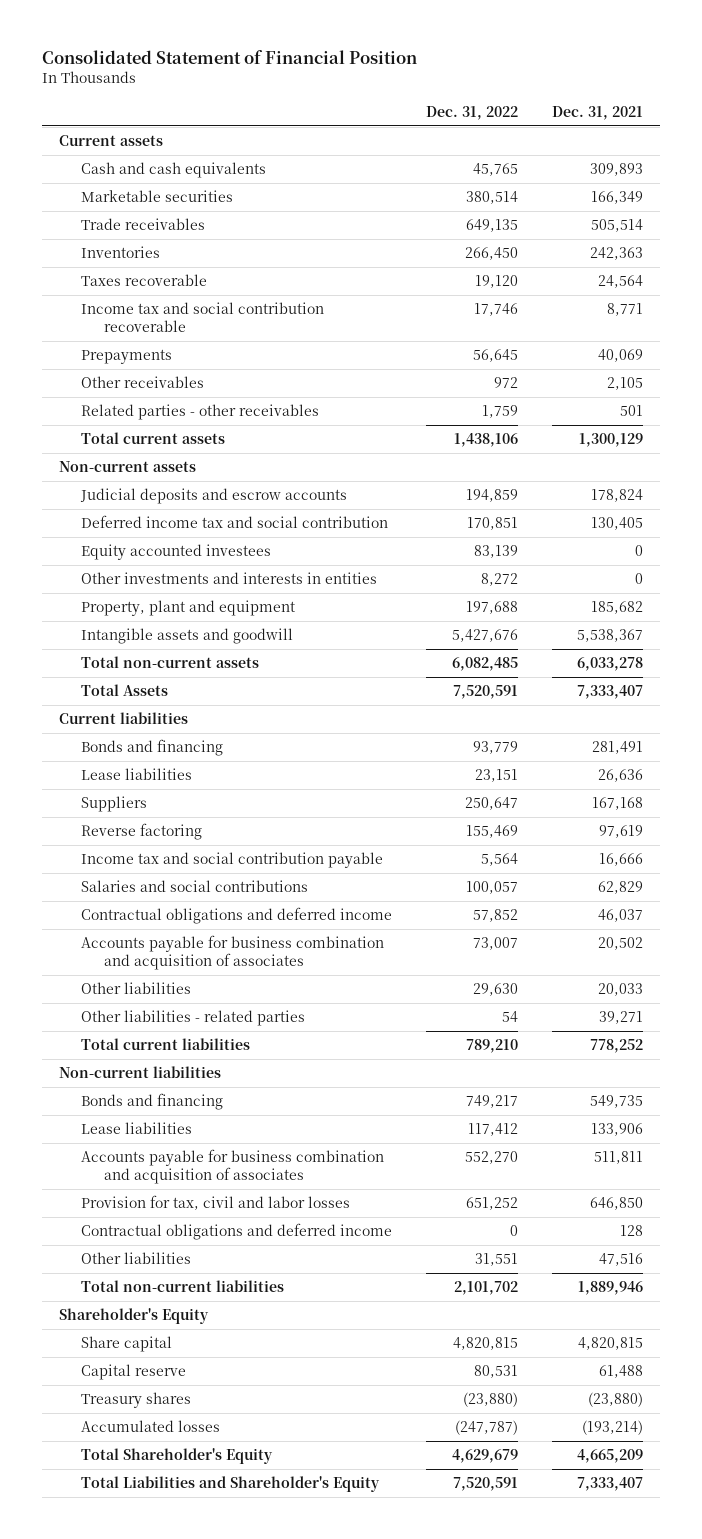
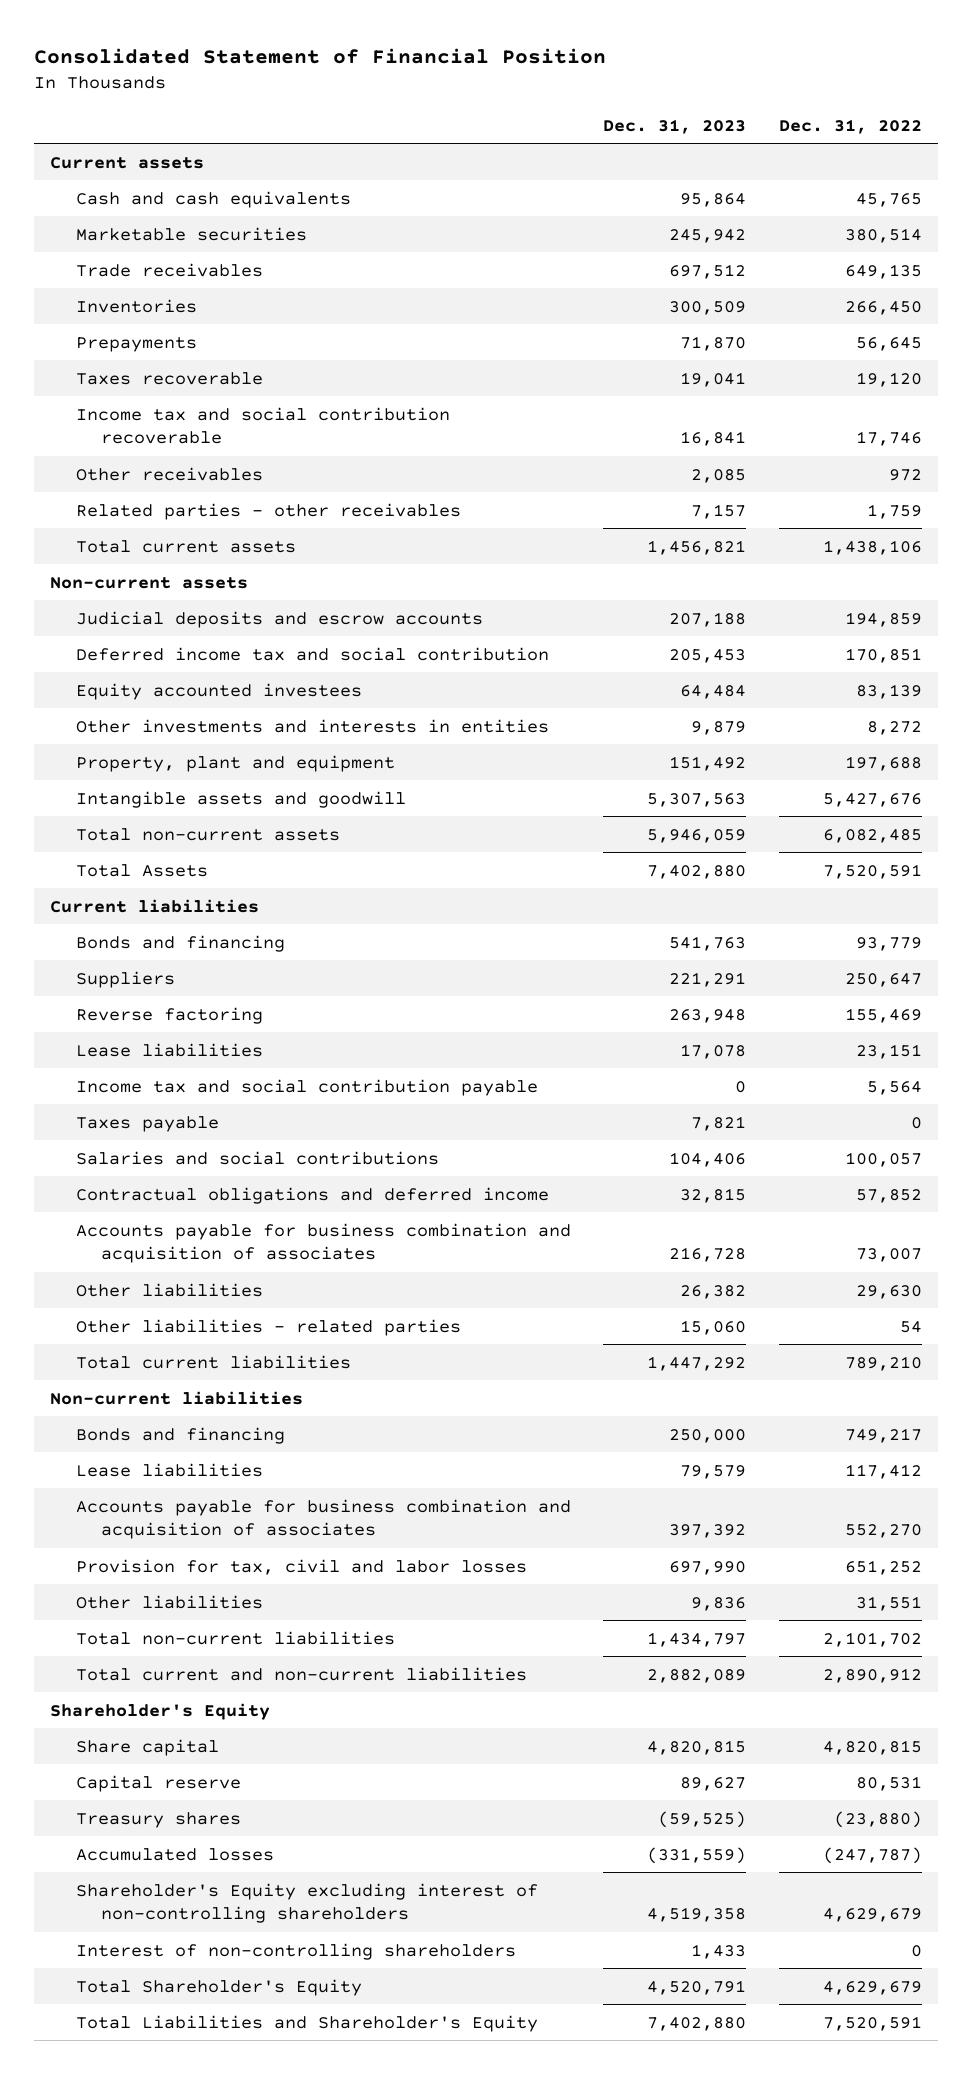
[552,105,644,120] Dec. 31, 2021 -> none
none -> [603,118,747,134] Dec. 31, 2023
[81,349,173,365] Prepayments -> [75,336,197,352] Prepayments
[81,768,193,781] Lease liabilities -> [75,1042,263,1057] Lease liabilities
none -> [75,1115,219,1132] Taxes payable
[81,1223,393,1241] Contractual obligations and deferred income -> none
none -> [75,1666,527,1681] Total current and non-current liabilities
none -> [75,1882,538,1923] Shareholder's Equity excluding interest of non-controlling shareholders
none -> [75,1942,516,1960] Interest of non-controlling shareholders

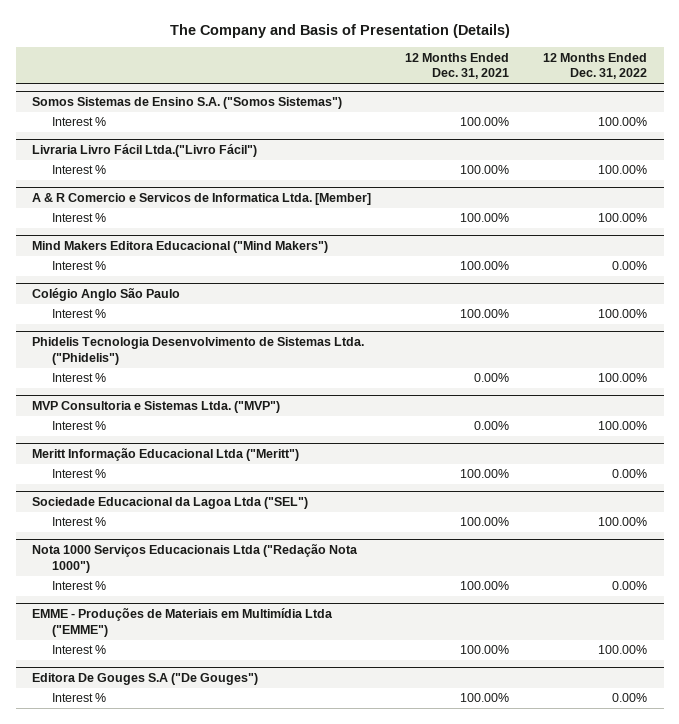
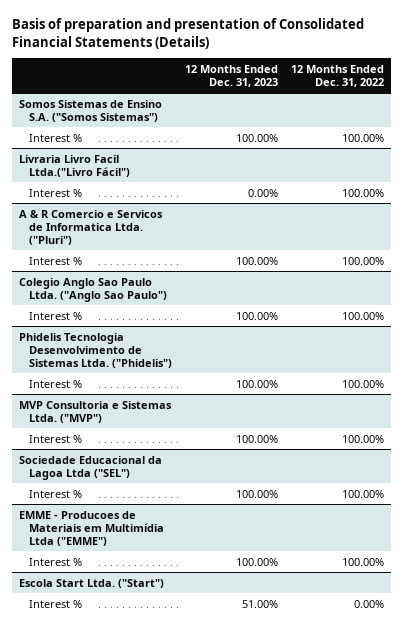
[169,23,510,38] The Company and Basis of Presentation (Details) -> [12,18,365,49] Basis of preparation and presentation of Consolidated Financial Statements (Details)
[405,52,510,80] 12 Months Ended Dec. 31, 2021 -> none
none -> [185,64,279,87] 12 Months Ended Dec. 31, 2023
[32,144,258,158] Livraria Livro Fácil Ltda.("Livro Fácil") -> [18,154,131,177] Livraria Livro Facil Ltda.("Livro Fácil")
[32,193,372,206] A & R Comercio e Servicos de Informatica Ltda. [Member] -> [18,209,163,245] A & R Comercio e Servicos de Informatica Ltda. ("Pluri")
[32,241,329,254] Mind Makers Editora Educacional ("Mind Makers") -> none
[51,261,106,271] Interest % -> none
[32,288,181,302] Colégio Anglo São Paulo -> [18,277,168,302] Colegio Anglo Sao Paulo Ltda. ("Anglo Sao Paulo")
[32,448,300,462] Meritt Informação Educacional Ltda ("Meritt") -> none
[51,469,106,479] Interest % -> none
[32,544,359,573] Nota 1000 Serviços Educacionais Ltda ("Redação Nota 1000") -> none
[51,581,106,591] Interest % -> none
[32,608,334,637] EMME - Produções de Materiais em Multimídia Ltda ("EMME") -> [18,510,165,546] EMME - Producoes de Materiais em Multimídia Ltda ("EMME")
[32,673,259,686] Editora De Gouges S.A ("De Gouges") -> none
none -> [18,578,164,588] Escola Start Ltda. ("Start")

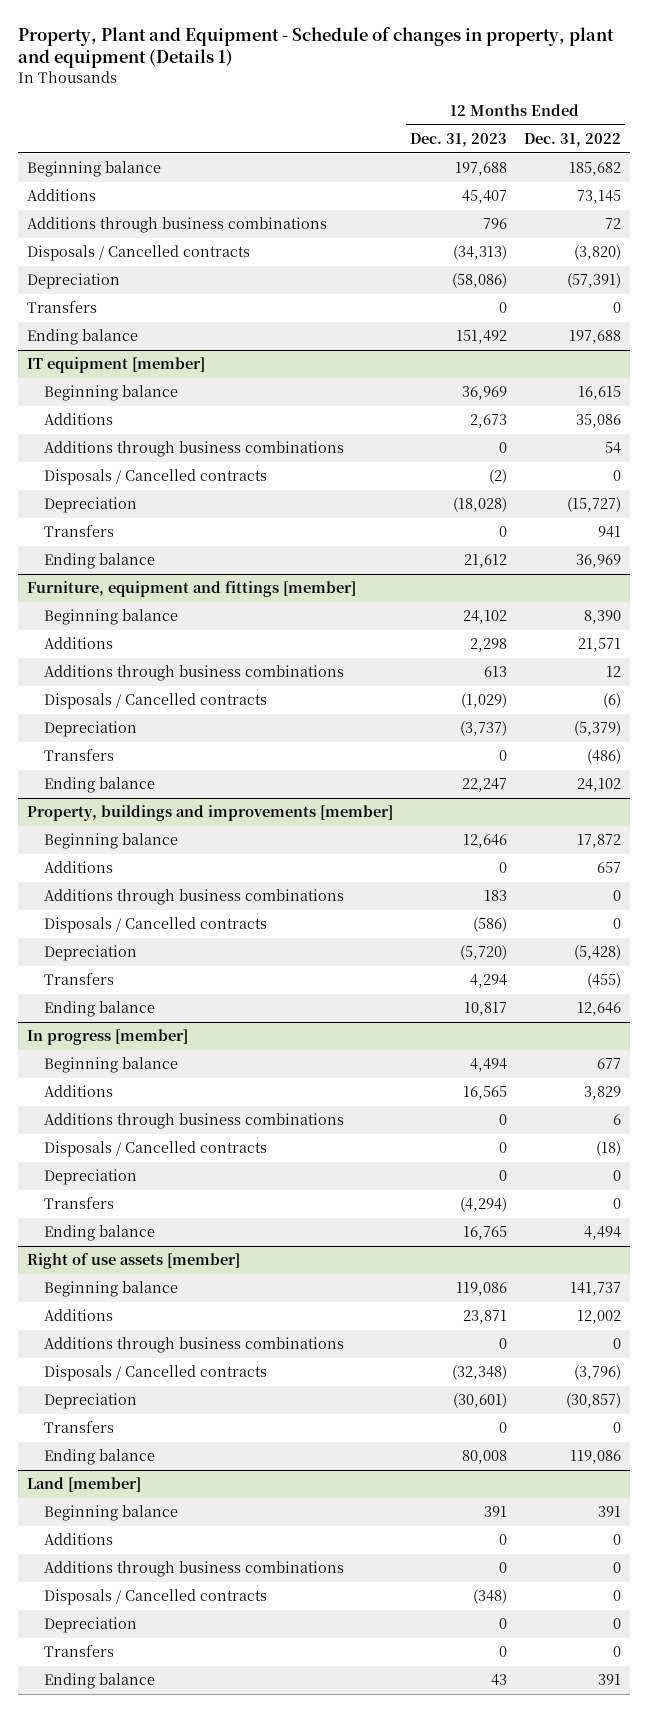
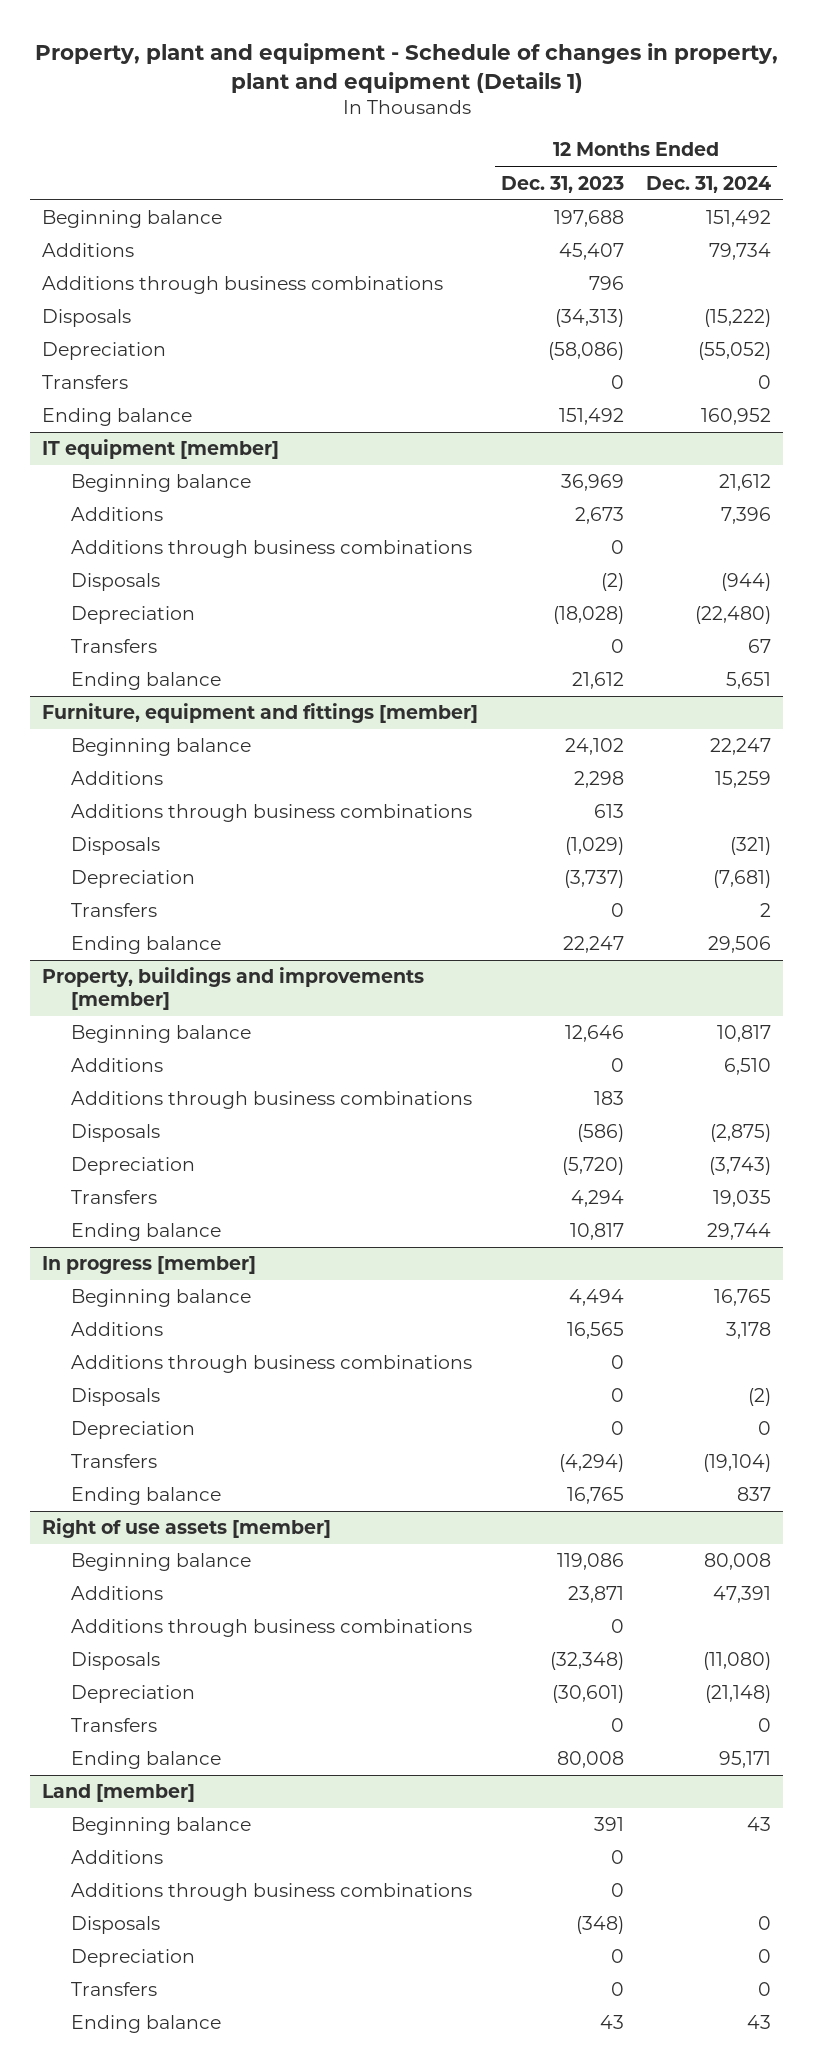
[18,26,615,69] Property, Plant and Equipment - Schedule of changes in property, plant and equipment (Details 1) -> [34,42,778,93] Property, plant and equipment - Schedule of changes in property, plant and equipment (Details 1)
[524,133,622,148] Dec. 31, 2022 -> none
none -> [646,175,772,193] Dec. 31, 2024
[26,245,250,262] Disposals / Cancelled contracts -> [41,309,131,328] Disposals
[43,469,267,486] Disposals / Cancelled contracts -> [71,573,161,592] Disposals
[43,693,267,710] Disposals / Cancelled contracts -> [71,837,161,856] Disposals
[43,917,267,934] Disposals / Cancelled contracts -> [71,1124,161,1143] Disposals
[43,1141,267,1158] Disposals / Cancelled contracts -> [71,1388,161,1407] Disposals
[43,1365,267,1382] Disposals / Cancelled contracts -> [71,1652,161,1671] Disposals
[43,1589,267,1606] Disposals / Cancelled contracts -> [71,1916,161,1935] Disposals

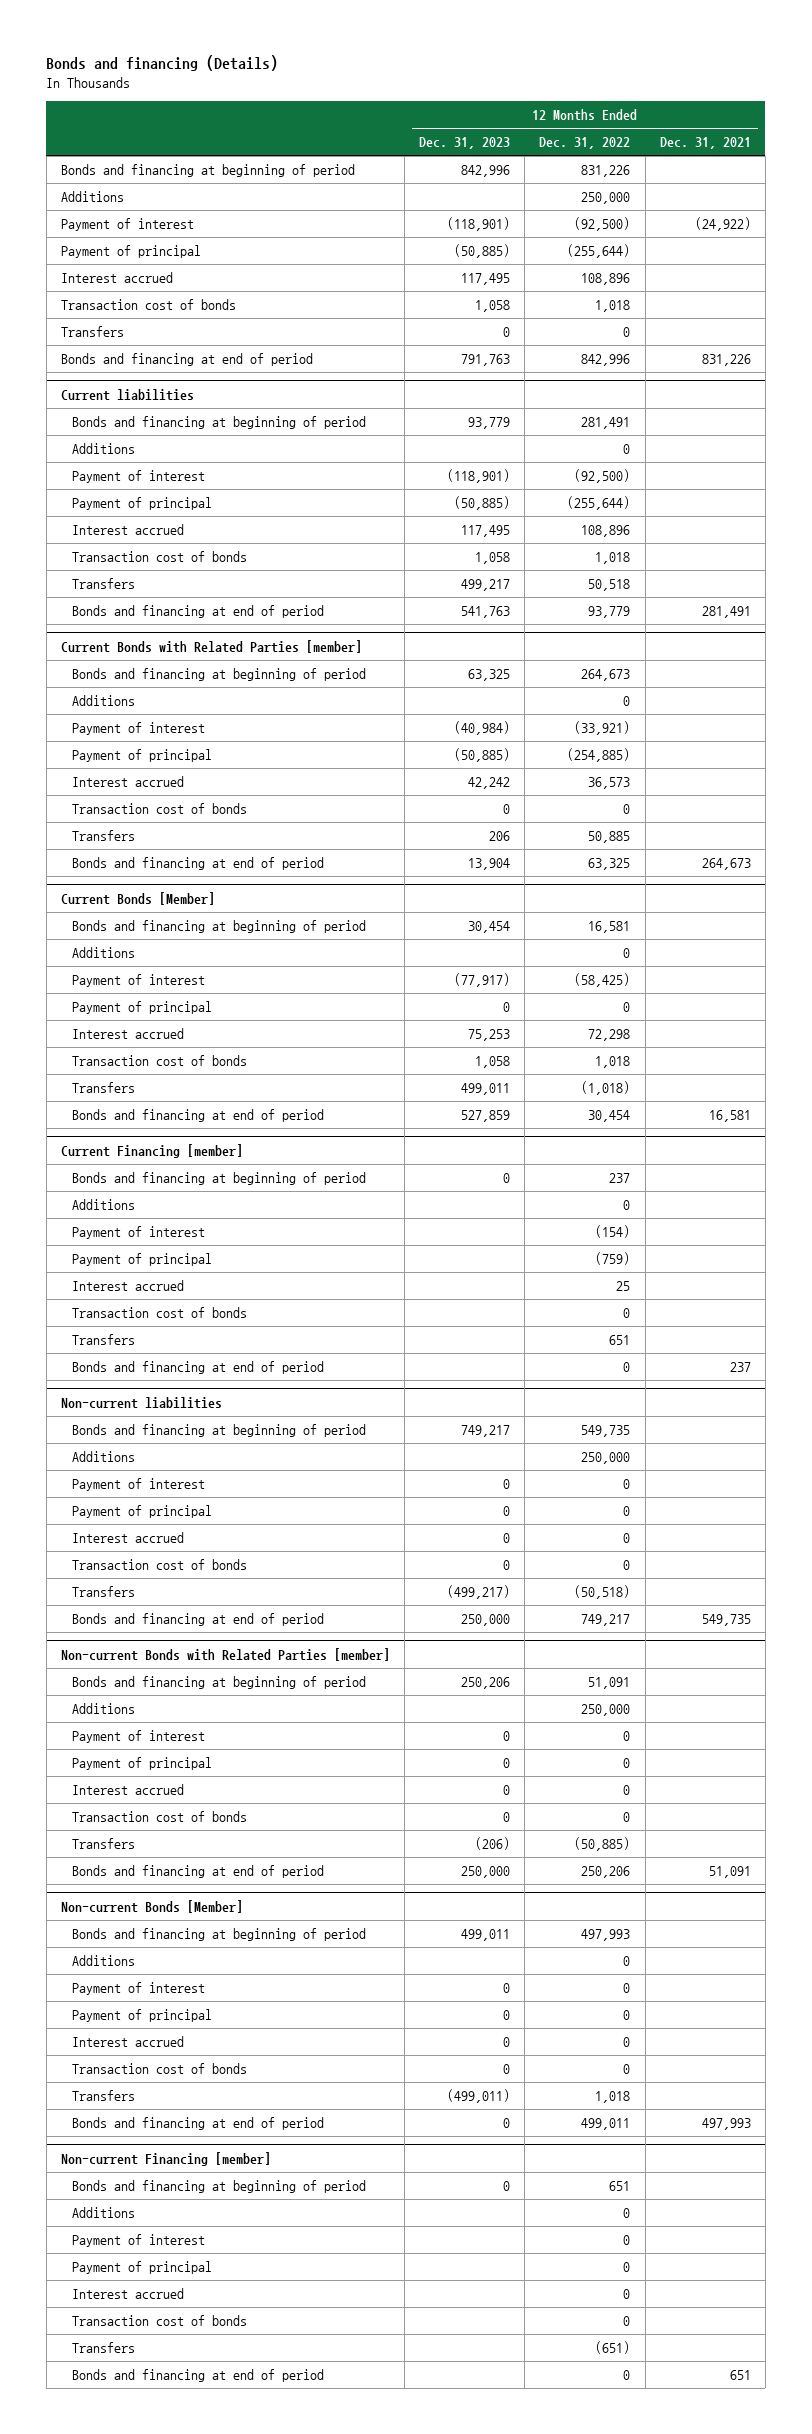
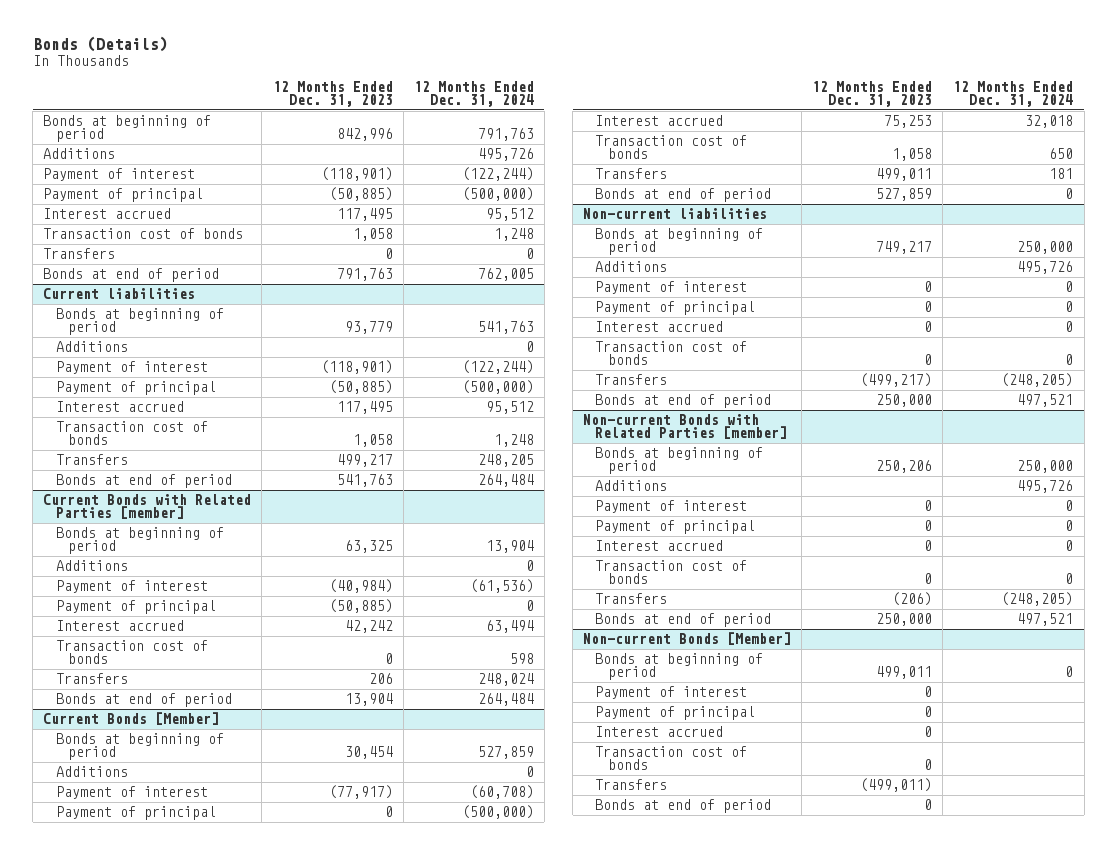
[46,55,279,72] Bonds and financing (Details) -> [32,36,168,53] Bonds (Details)
[539,137,631,150] Dec. 31, 2022 -> none
[659,137,751,150] Dec. 31, 2021 -> none
none -> [413,80,534,108] 12 Months Ended Dec. 31, 2024
[60,164,355,178] Bonds and financing at beginning of period -> [43,114,212,143] Bonds at beginning of period
[60,353,313,367] Bonds and financing at end of period -> [43,267,220,282] Bonds at end of period
[71,416,366,430] Bonds and financing at beginning of period -> [55,307,224,336] Bonds at beginning of period
[71,605,324,619] Bonds and financing at end of period -> [55,473,232,488] Bonds at end of period
[71,668,366,682] Bonds and financing at beginning of period -> [55,526,224,555] Bonds at beginning of period
[71,857,324,871] Bonds and financing at end of period -> [55,692,232,707] Bonds at end of period
[71,920,366,934] Bonds and financing at beginning of period -> [55,732,224,761] Bonds at beginning of period
[60,1143,243,1158] Current Financing [member] -> none
[71,1172,366,1186] Bonds and financing at beginning of period -> none
[71,1199,135,1211] Additions -> none
[71,1226,205,1240] Payment of interest -> none
[71,1253,212,1267] Payment of principal -> none
[71,1280,184,1292] Interest accrued -> none
[71,1307,247,1319] Transaction cost of bonds -> none
[71,1334,135,1346] Transfers -> none
[71,1361,324,1375] Bonds and financing at end of period -> none
[71,1109,324,1123] Bonds and financing at end of period -> [595,187,772,202] Bonds at end of period
[71,1424,366,1438] Bonds and financing at beginning of period -> [595,227,764,256] Bonds at beginning of period
[71,1613,324,1627] Bonds and financing at end of period -> [595,393,772,408] Bonds at end of period
[71,1676,366,1690] Bonds and financing at beginning of period -> [595,446,764,475] Bonds at beginning of period
[71,1865,324,1879] Bonds and financing at end of period -> [595,612,772,627] Bonds at end of period
[71,1955,135,1967] Additions -> none
[71,1928,366,1942] Bonds and financing at beginning of period -> [595,652,764,681] Bonds at beginning of period
[60,2151,271,2166] Non-current Financing [member] -> none
[71,2180,366,2194] Bonds and financing at beginning of period -> none
[71,2207,135,2219] Additions -> none
[71,2234,205,2248] Payment of interest -> none
[71,2261,212,2275] Payment of principal -> none
[71,2288,184,2300] Interest accrued -> none
[71,2315,247,2327] Transaction cost of bonds -> none
[71,2342,135,2354] Transfers -> none
[71,2369,324,2383] Bonds and financing at end of period -> none
[71,2117,324,2131] Bonds and financing at end of period -> [595,798,772,813] Bonds at end of period

